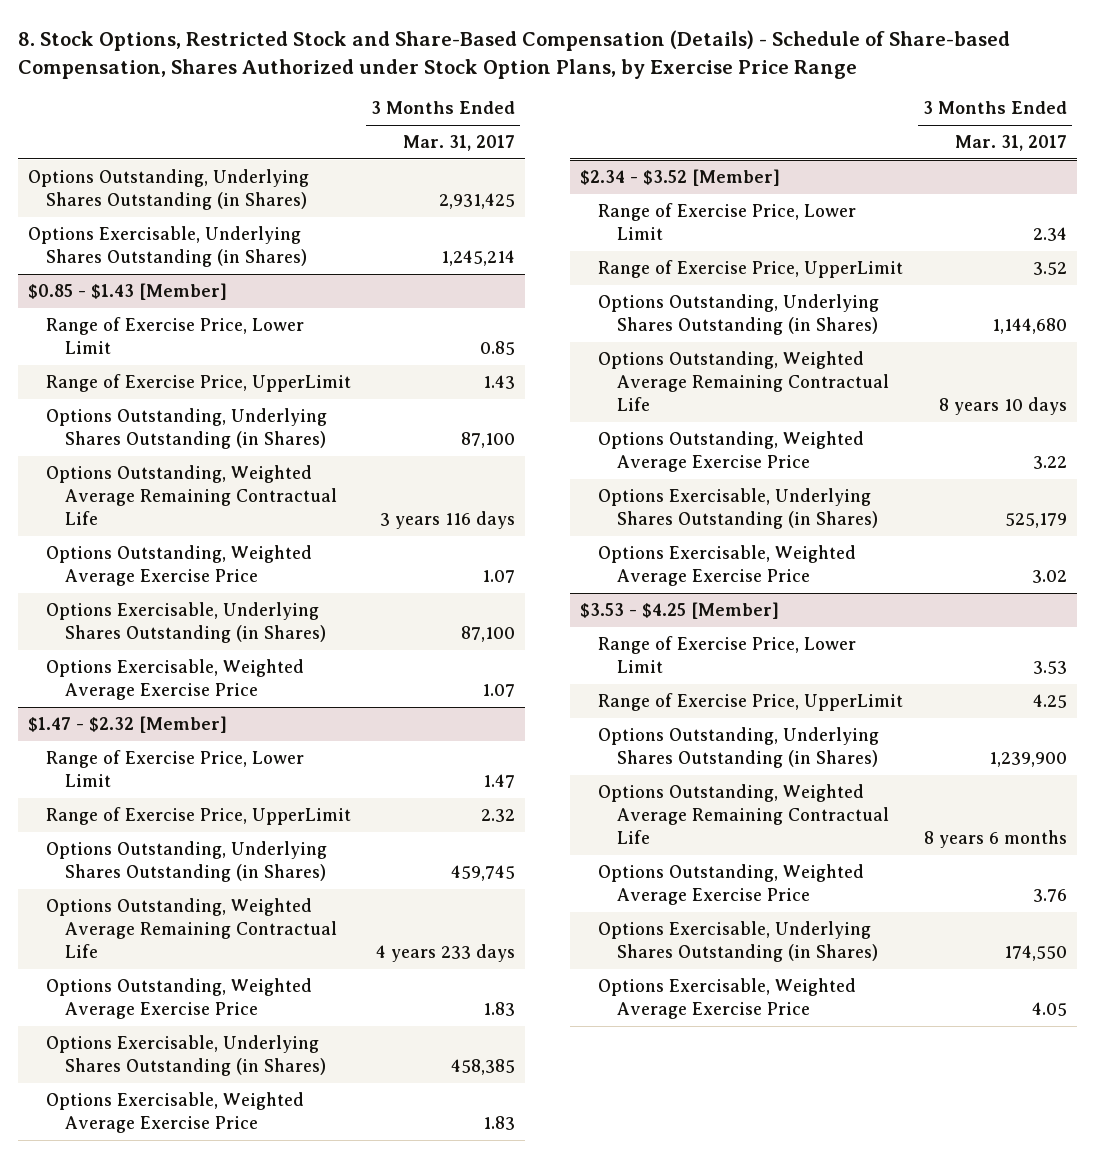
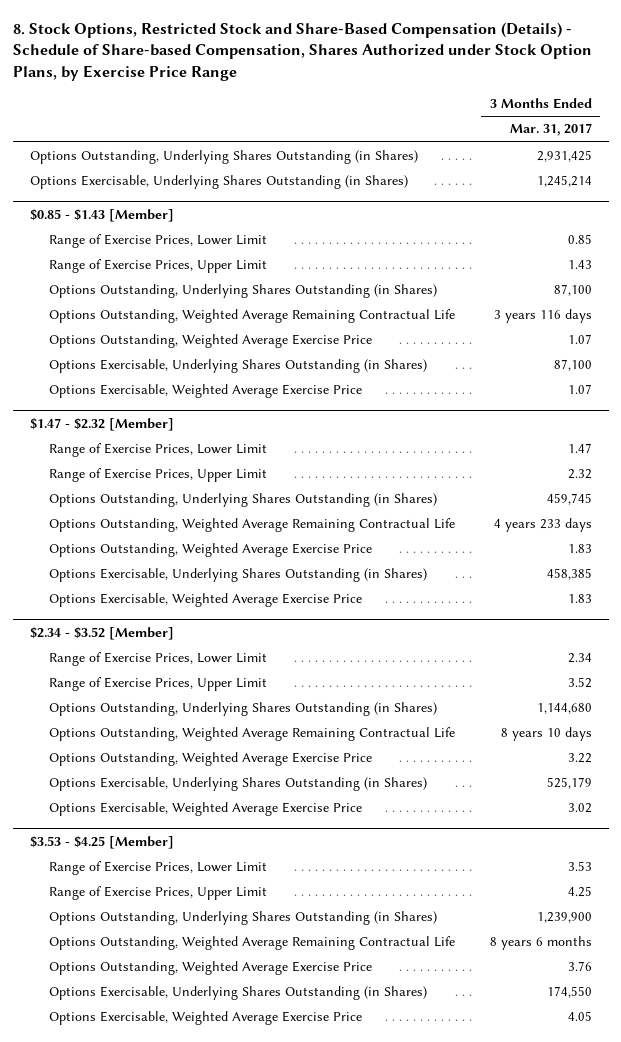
[46,316,305,355] Range of Exercise Price, Lower Limit -> [49,234,268,249] Range of Exercise Prices, Lower Limit
[46,373,352,392] Range of Exercise Price, UpperLimit -> [49,259,268,274] Range of Exercise Prices, Upper Limit
[46,749,305,788] Range of Exercise Price, Lower Limit -> [49,443,268,458] Range of Exercise Prices, Lower Limit
[46,806,352,825] Range of Exercise Price, UpperLimit -> [49,468,268,483] Range of Exercise Prices, Upper Limit
[598,202,857,241] Range of Exercise Price, Lower Limit -> [49,652,268,667] Range of Exercise Prices, Lower Limit
[598,259,904,278] Range of Exercise Price, UpperLimit -> [49,677,268,692] Range of Exercise Prices, Upper Limit
[598,635,857,674] Range of Exercise Price, Lower Limit -> [49,861,268,876] Range of Exercise Prices, Lower Limit
[598,692,904,711] Range of Exercise Price, UpperLimit -> [49,886,268,901] Range of Exercise Prices, Upper Limit

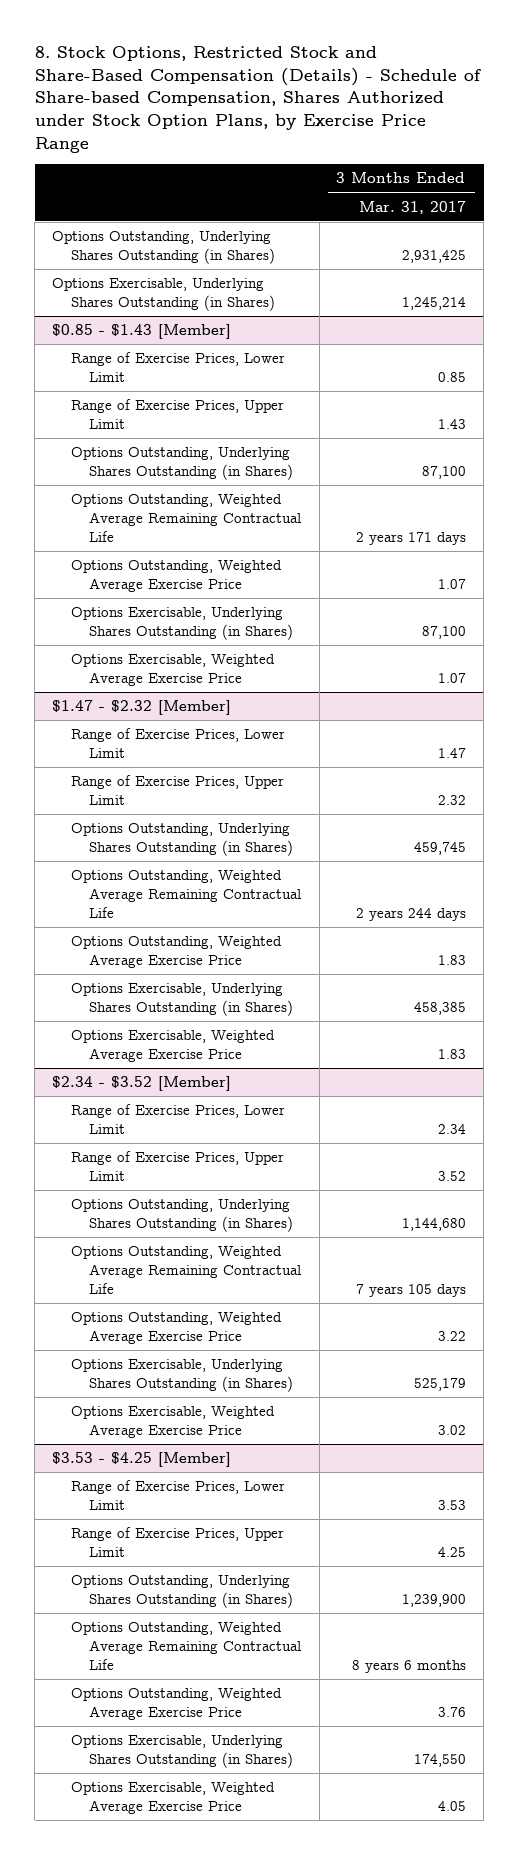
[493,309,592,324] 3 years 116 days -> [355,532,466,546] 2 years 171 days
[493,518,592,533] 4 years 233 days -> [355,908,466,922] 2 years 244 days
[500,727,592,742] 8 years 10 days -> [355,1284,466,1298] 7 years 105 days

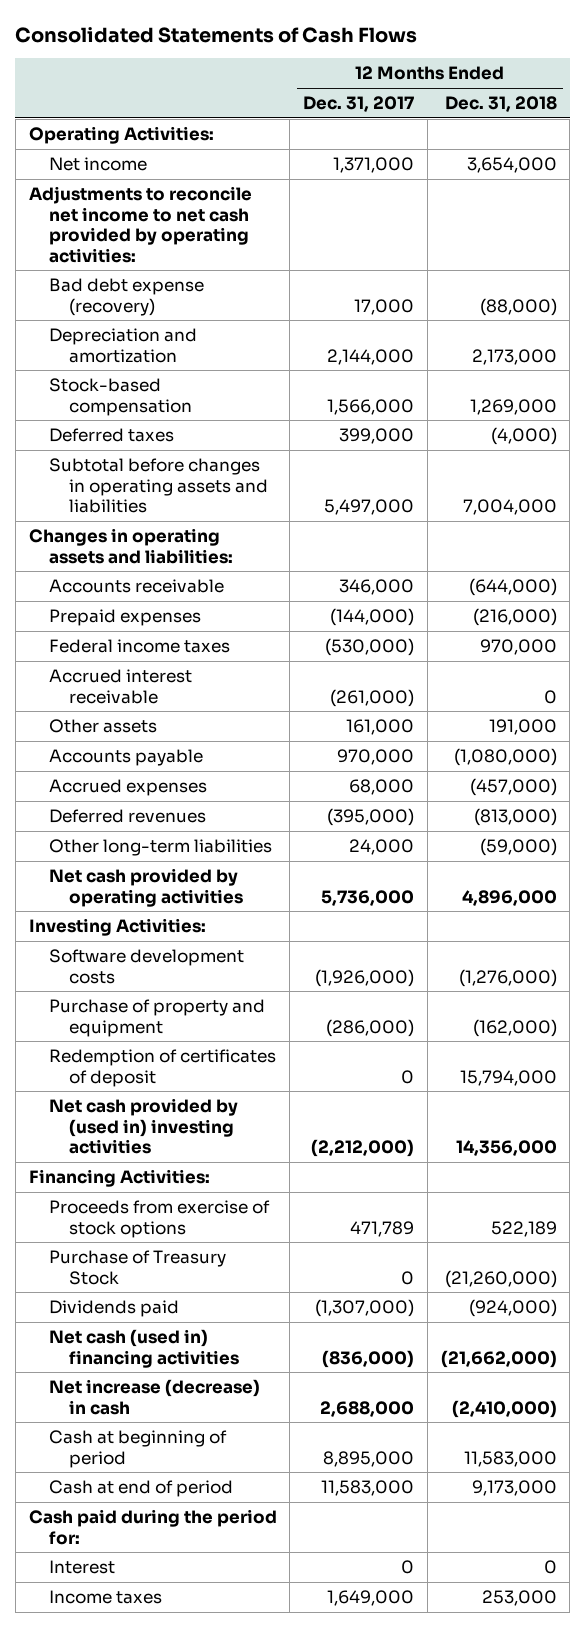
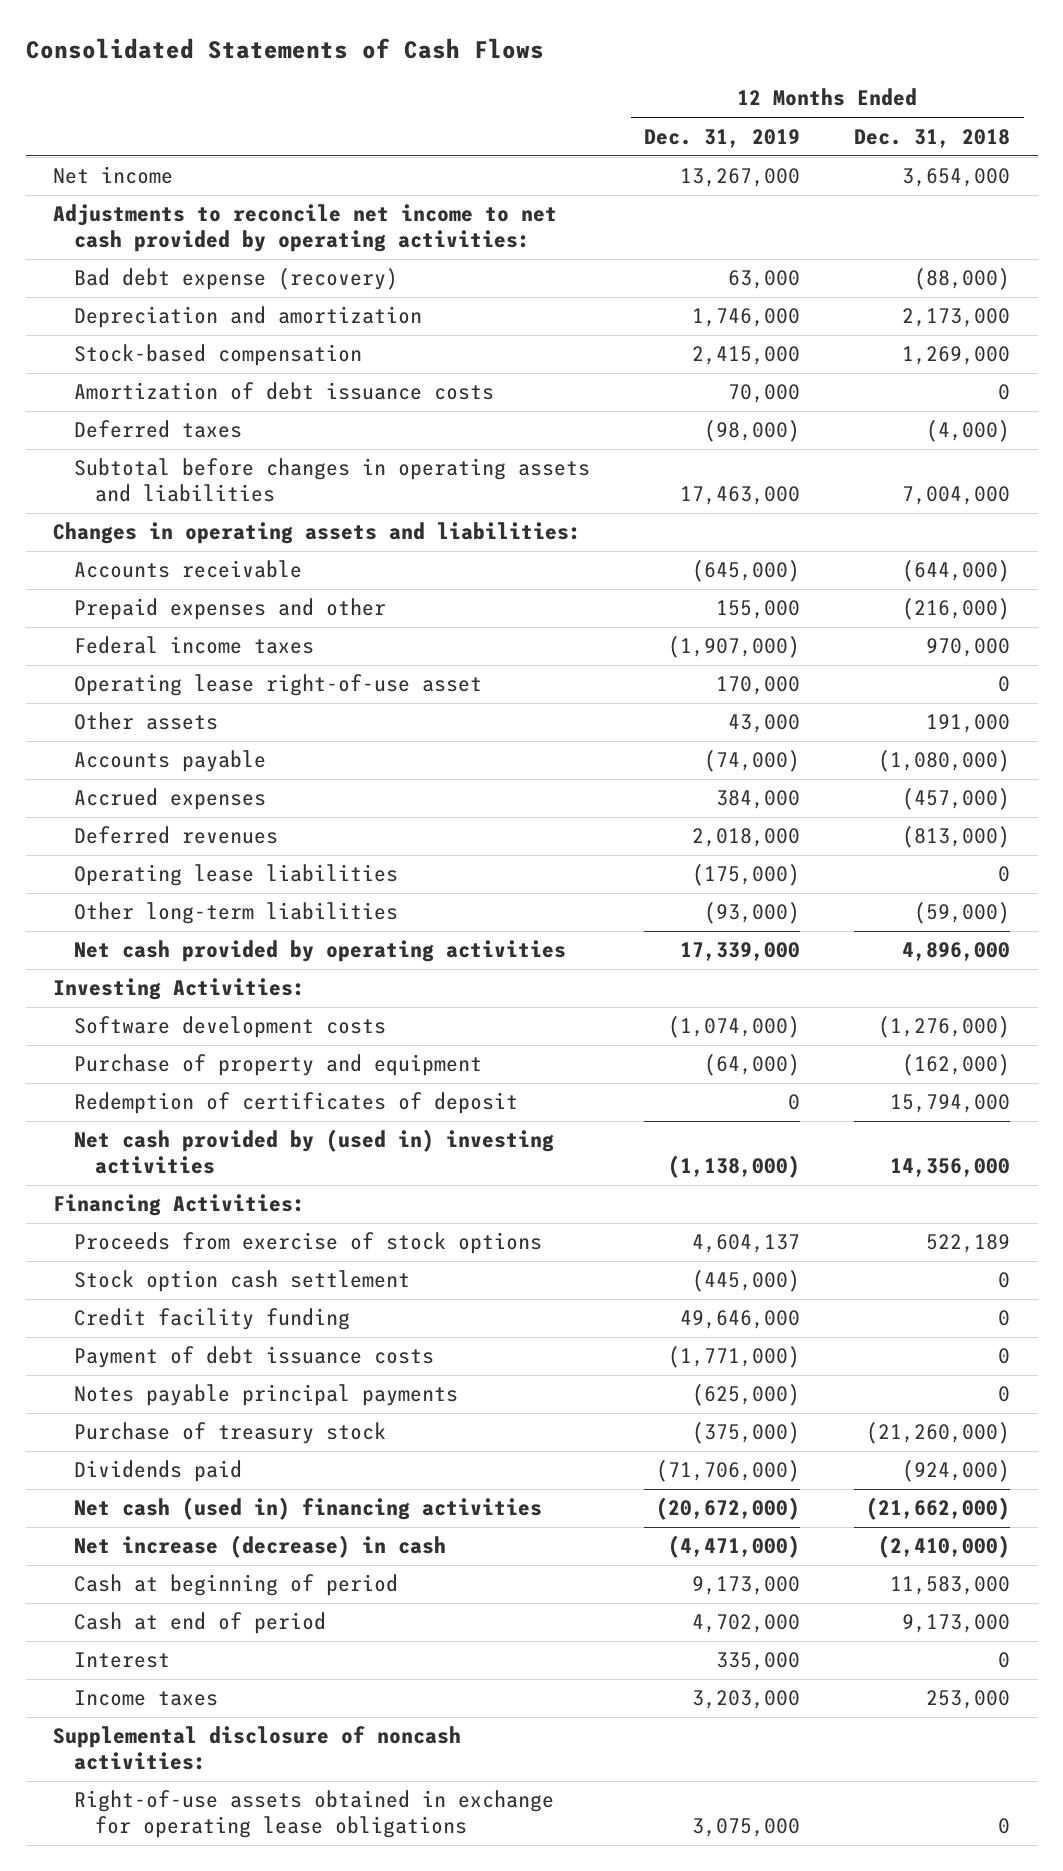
[303,95,415,112] Dec. 31, 2017 -> none
none -> [644,128,801,148] Dec. 31, 2019
[28,125,214,144] Operating Activities: -> none
none -> [73,382,494,401] Amortization of debt issuance costs
[48,608,201,626] Prepaid expenses -> [73,598,386,621] Prepaid expenses and other
[48,668,192,704] Accrued interest receivable -> none
none -> [73,674,482,697] Operating lease right-of-use asset
none -> [73,864,398,887] Operating lease liabilities
none -> [73,1270,410,1293] Stock option cash settlement
none -> [73,1308,350,1331] Credit facility funding
none -> [73,1346,434,1369] Payment of debt issuance costs
none -> [73,1384,458,1407] Notes payable principal payments
[48,1249,226,1285] Purchase of Treasury Stock -> [73,1422,386,1445] Purchase of treasury stock
[28,1508,277,1545] Cash paid during the period for: -> none
none -> [52,1726,461,1770] Supplemental disclosure of noncash activities:
none -> [73,1790,554,1838] Right-of-use assets obtained in exchange for operating lease obligations

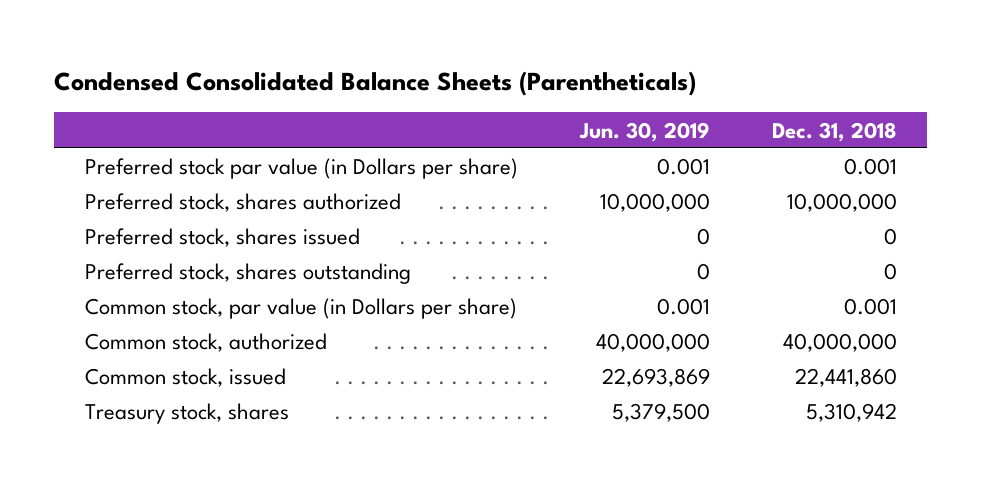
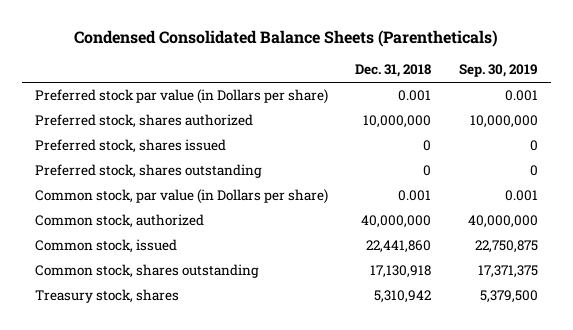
[578,121,710,142] Jun. 30, 2019 -> none
none -> [458,64,538,78] Sep. 30, 2019
none -> [35,264,260,279] Common stock, shares outstanding

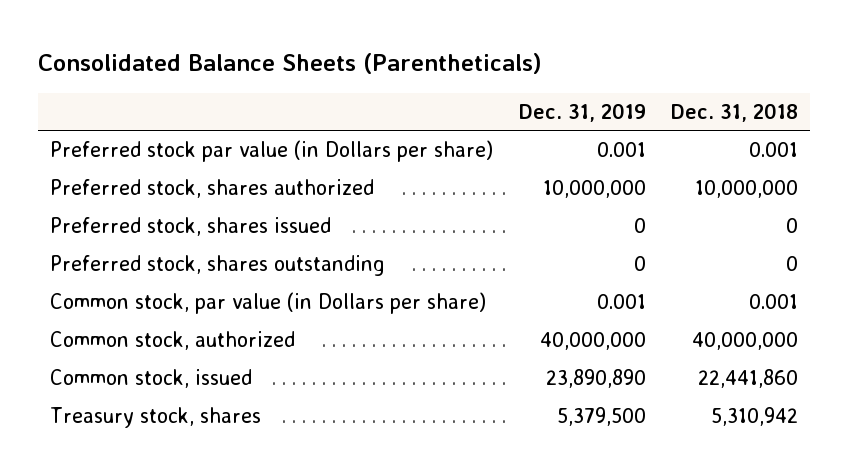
[74,30,499,48] Condensed Consolidated Balance Sheets (Parentheticals) -> [37,53,542,75] Consolidated Balance Sheets (Parentheticals)
[458,64,538,78] Sep. 30, 2019 -> none
none -> [518,102,646,122] Dec. 31, 2019
[35,264,260,279] Common stock, shares outstanding -> none

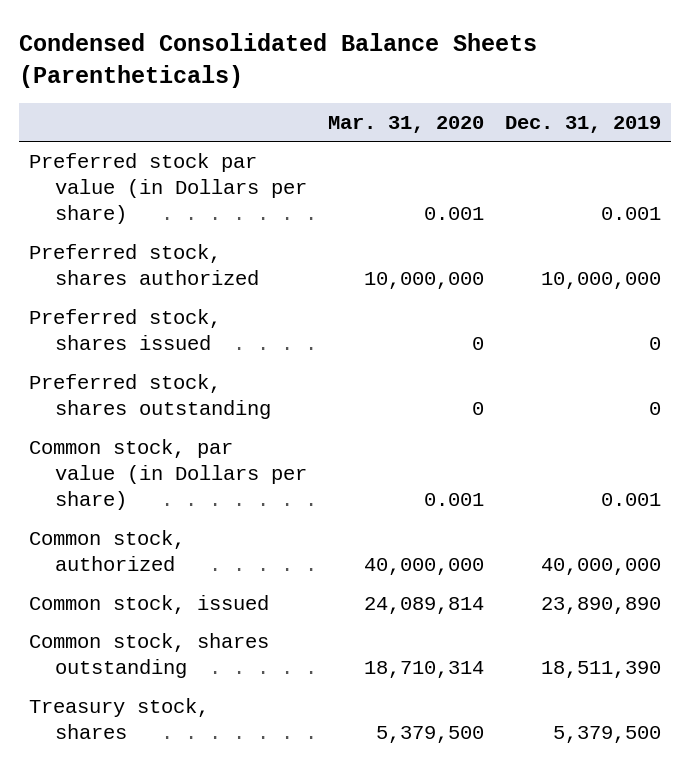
[37,53,542,75] Consolidated Balance Sheets (Parentheticals) -> [18,32,537,88] Condensed Consolidated Balance Sheets (Parentheticals)
[670,102,798,122] Dec. 31, 2018 -> none
none -> [327,116,484,134] Mar. 31, 2020
none -> [29,632,270,679] Common stock, shares outstanding

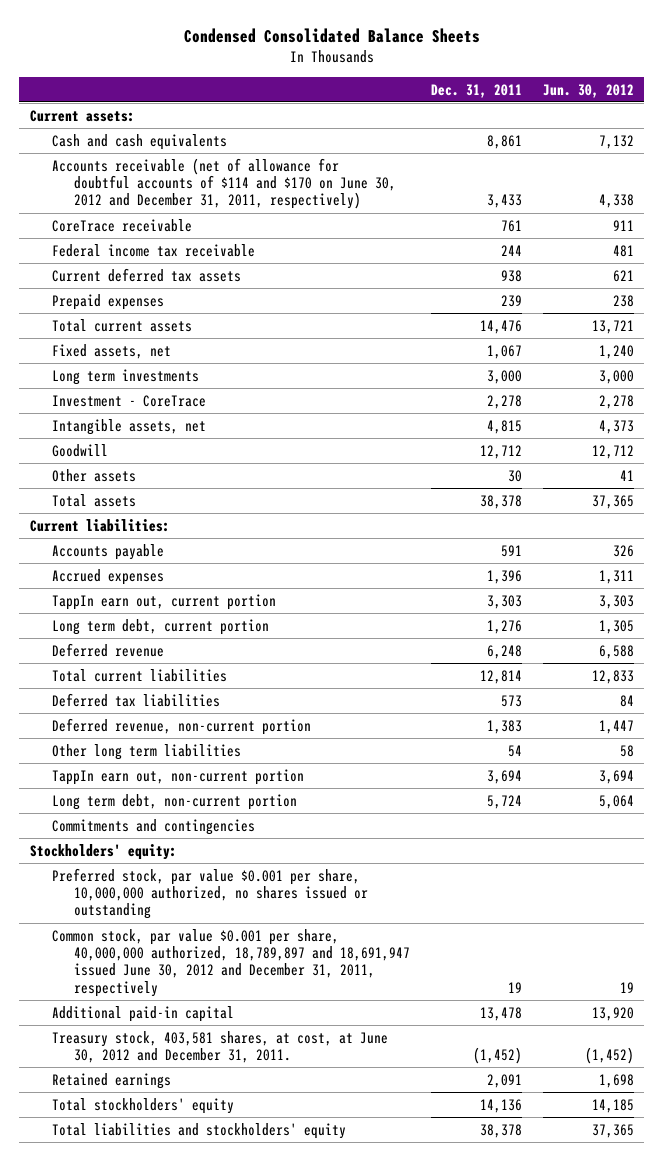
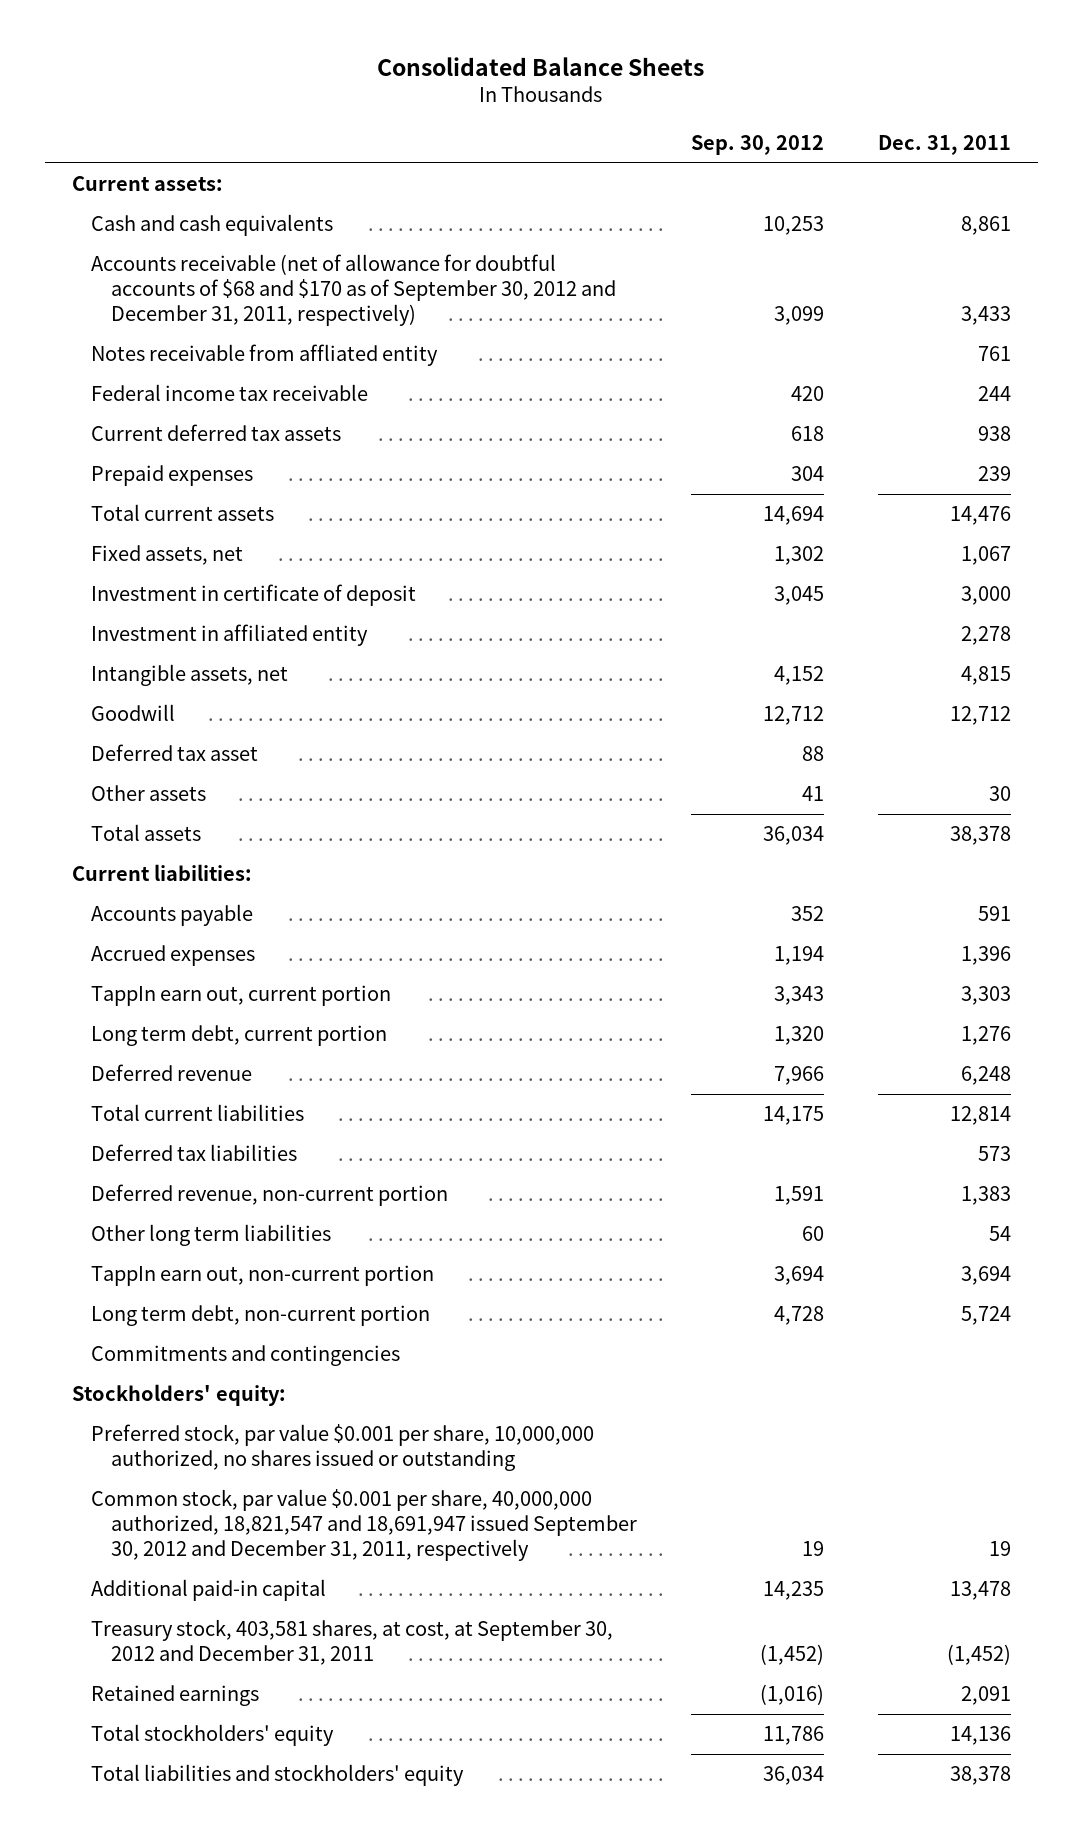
[183,28,480,44] Condensed Consolidated Balance Sheets -> [377,56,705,76] Consolidated Balance Sheets
[542,83,634,98] Jun. 30, 2012 -> none
none -> [690,134,824,155] Sep. 30, 2012
[51,157,396,210] Accounts receivable (net of allowance for doubtful accounts of $114 and $170 on June 30, 2012 and December 31, 2011, respectively) -> [91,254,616,327] Accounts receivable (net of allowance for doubtful accounts of $68 and $170 as of September 30, 2012 and December 31, 2011, respectively)
[51,218,192,232] CoreTrace receivable -> [91,344,439,367] Notes receivable from affliated entity
[51,368,199,385] Long term investments -> [91,584,417,607] Investment in certificate of deposit
[51,394,206,407] Investment - CoreTrace -> [91,624,369,647] Investment in affiliated entity
none -> [91,744,259,762] Deferred tax asset
[51,928,410,997] Common stock, par value $0.001 per share, 40,000,000 authorized, 18,789,897 and 18,691,947 issued June 30, 2012 and December 31, 2011, respectively -> [91,1489,637,1562] Common stock, par value $0.001 per share, 40,000,000 authorized, 18,821,547 and 18,691,947 issued September 30, 2012 and December 31, 2011, respectively
[51,1030,388,1064] Treasury stock, 403,581 shares, at cost, at June 30, 2012 and December 31, 2011. -> [91,1619,614,1666] Treasury stock, 403,581 shares, at cost, at September 30, 2012 and December 31, 2011

